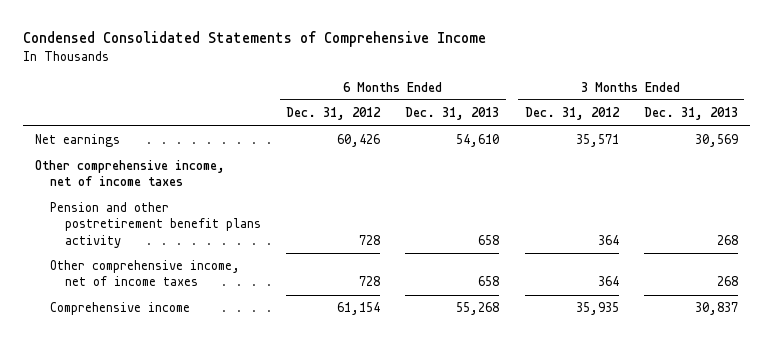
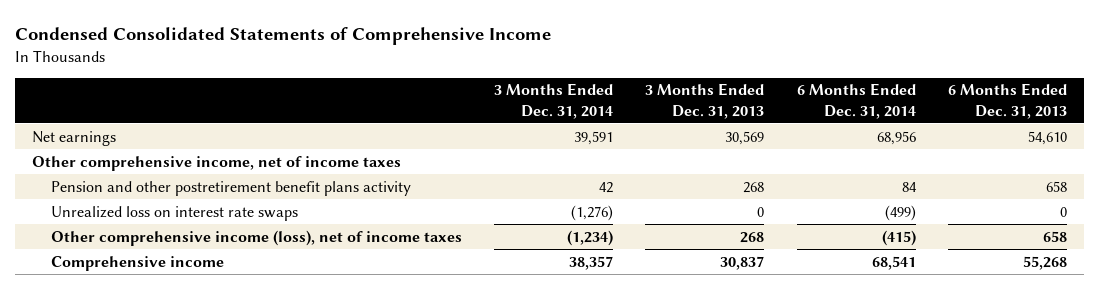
[286,107,382,121] Dec. 31, 2012 -> none
[524,107,620,121] Dec. 31, 2012 -> none
none -> [494,83,614,119] 3 Months Ended Dec. 31, 2014
none -> [796,83,916,119] 6 Months Ended Dec. 31, 2014
none -> [50,205,298,221] Unrealized loss on interest rate swaps
[50,260,241,287] Other comprehensive income, net of income taxes -> [50,229,462,246] Other comprehensive income (loss), net of income taxes

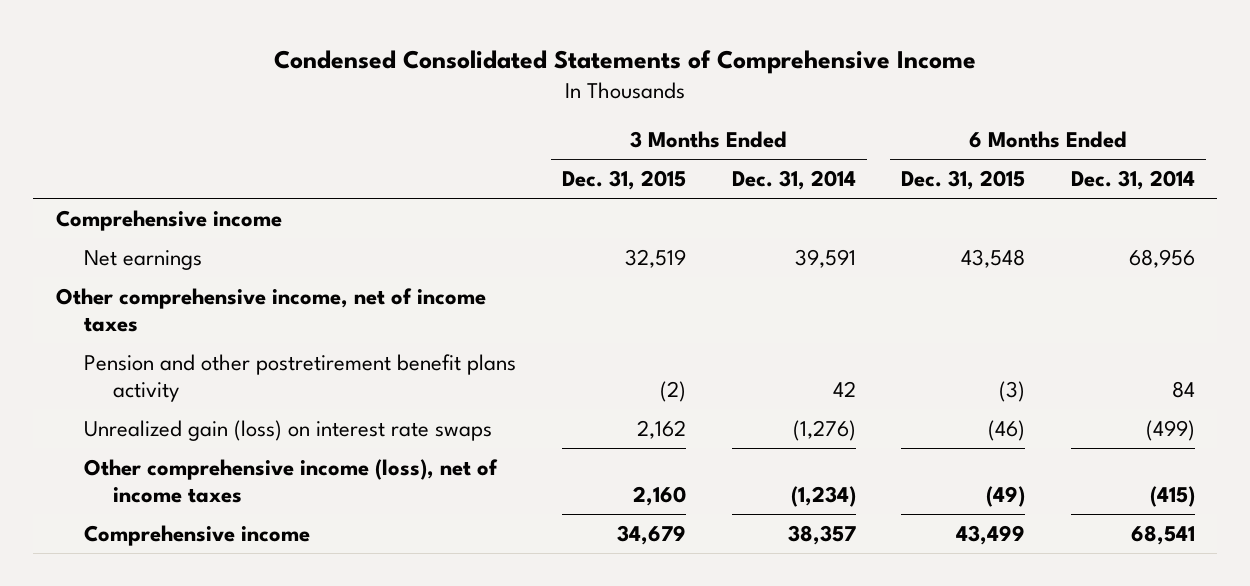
[645,83,765,119] 3 Months Ended Dec. 31, 2013 -> none
[948,83,1068,119] 6 Months Ended Dec. 31, 2013 -> none
none -> [561,170,686,191] Dec. 31, 2015
none -> [901,170,1026,191] Dec. 31, 2015
none -> [55,209,282,231] Comprehensive income
[50,205,298,221] Unrealized loss on interest rate swaps -> [84,419,493,441] Unrealized gain (loss) on interest rate swaps

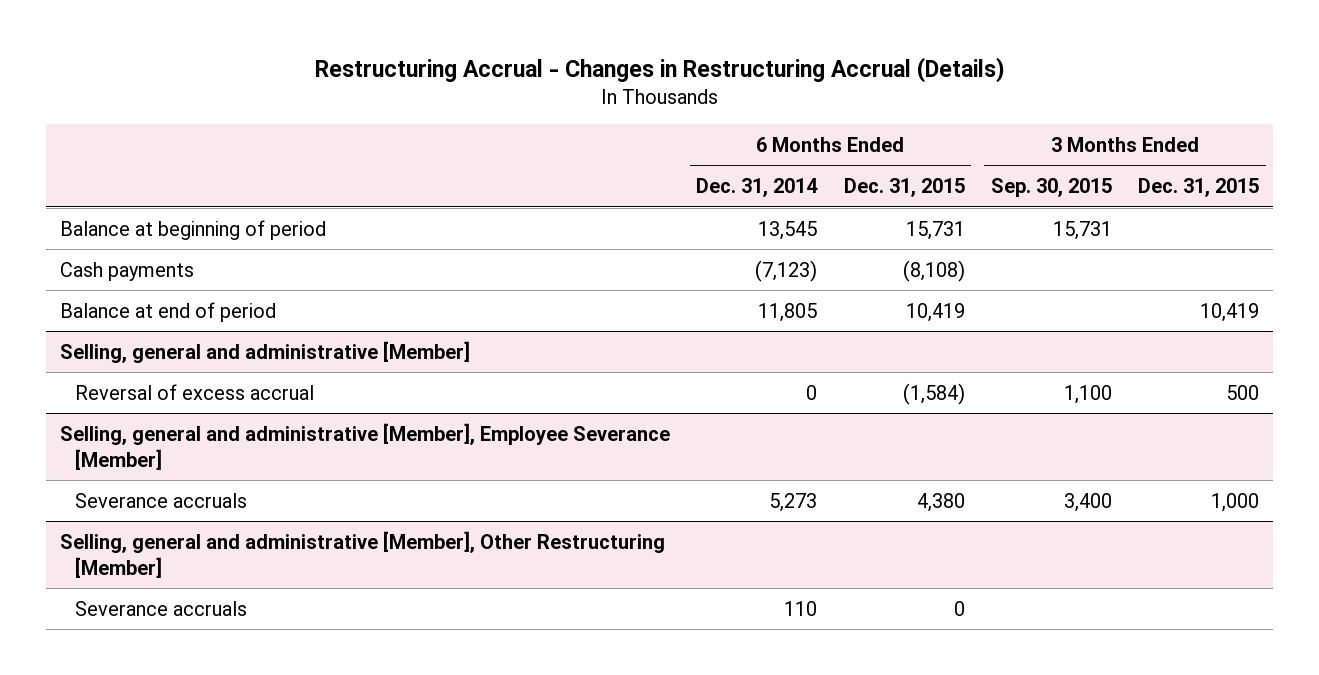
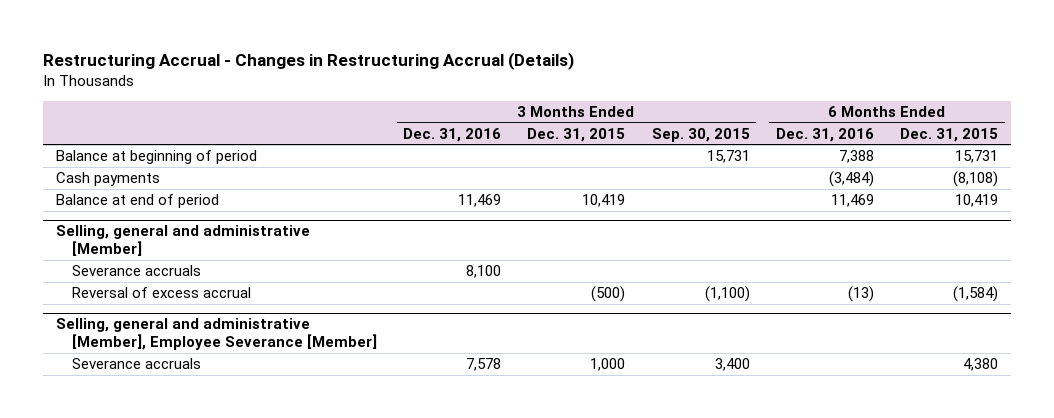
[696,178,819,198] Dec. 31, 2014 -> none
none -> [403,127,502,142] Dec. 31, 2016
none -> [775,127,874,142] Dec. 31, 2016
none -> [71,265,201,277] Severance accruals
[1063,384,1112,404] 1,100 -> [704,286,750,303] (1,100)
[1226,384,1260,400] 500 -> [591,286,626,303] (500)
[59,530,665,578] Selling, general and administrative [Member], Other Restructuring [Member] -> none
[75,600,248,616] Severance accruals -> none

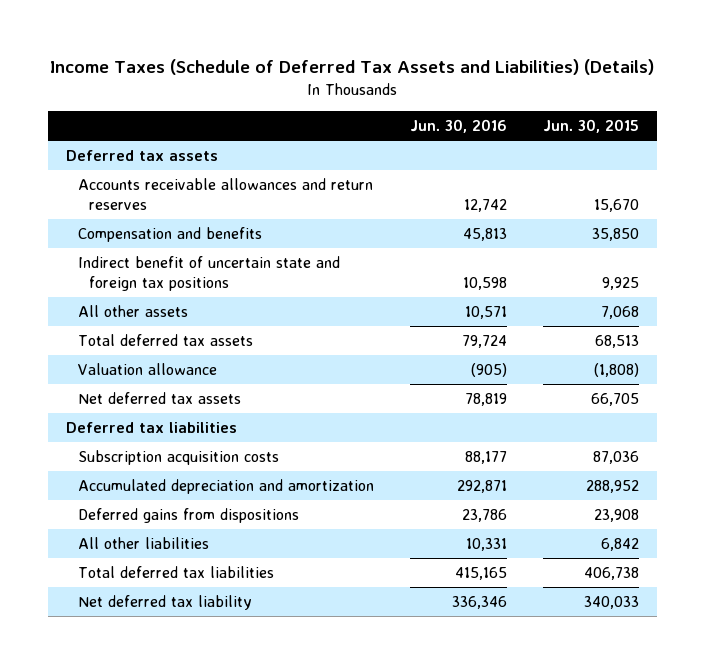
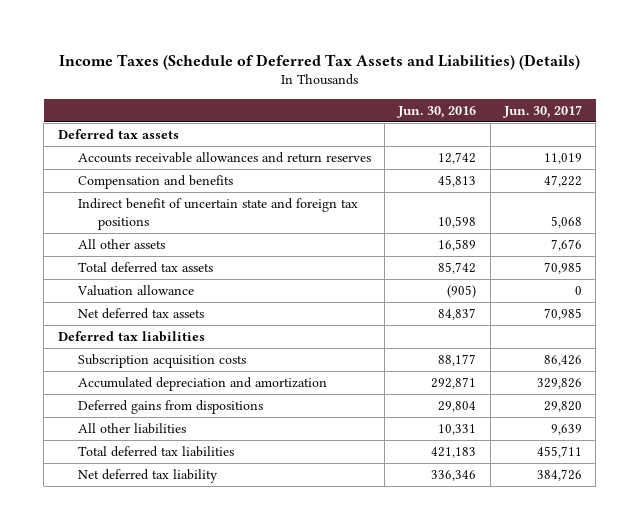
[542,119,639,134] Jun. 30, 2015 -> none
none -> [503,104,583,118] Jun. 30, 2017
[464,306,507,320] 10,571 -> [438,239,477,252] 16,589
[461,335,507,349] 79,724 -> [438,262,477,275] 85,742
[464,393,507,407] 78,819 -> [438,308,477,321] 84,837
[461,509,507,523] 23,786 -> [438,401,477,413] 29,804
[454,567,507,581] 415,165 -> [431,447,477,459] 421,183

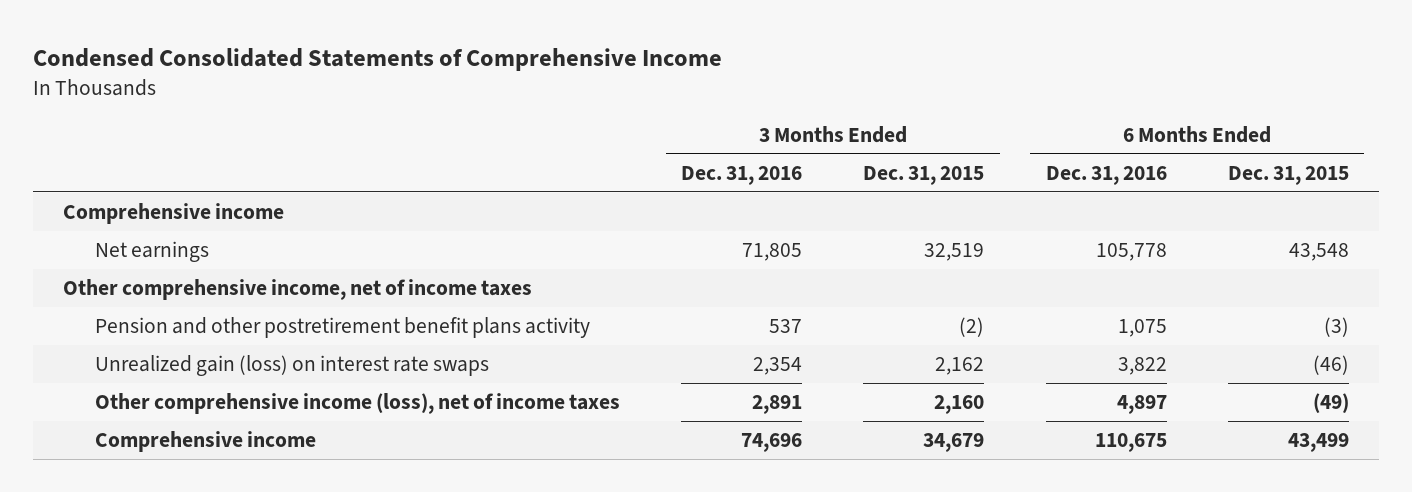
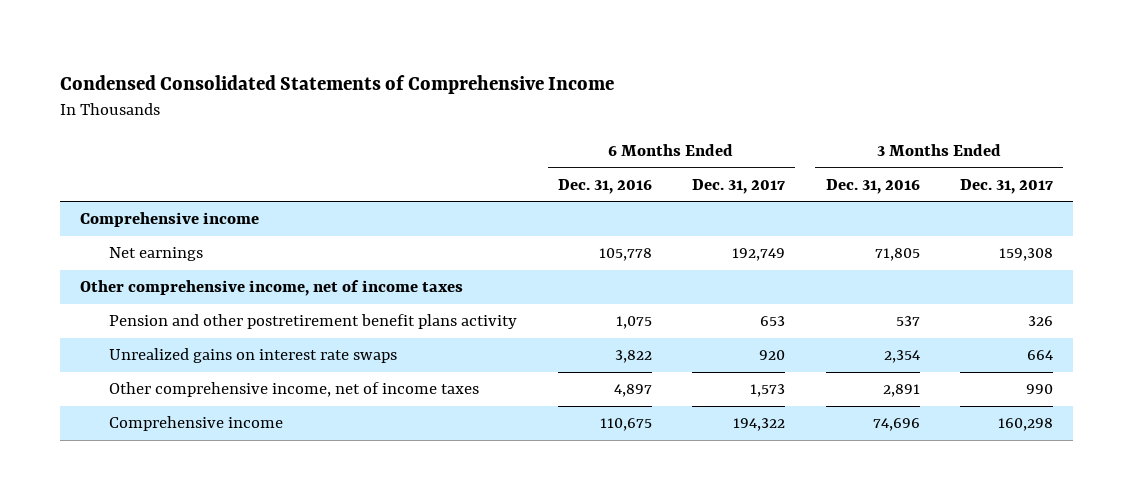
[863,165,985,185] Dec. 31, 2015 -> none
[1227,165,1349,185] Dec. 31, 2015 -> none
none -> [692,178,786,194] Dec. 31, 2017
none -> [959,178,1053,194] Dec. 31, 2017
[94,354,489,376] Unrealized gain (loss) on interest rate swaps -> [109,348,398,364] Unrealized gains on interest rate swaps
[94,392,620,414] Other comprehensive income (loss), net of income taxes -> [109,382,480,398] Other comprehensive income, net of income taxes

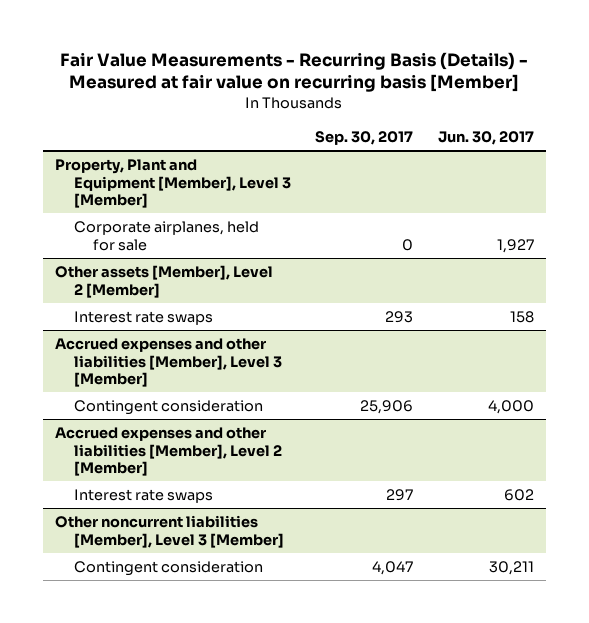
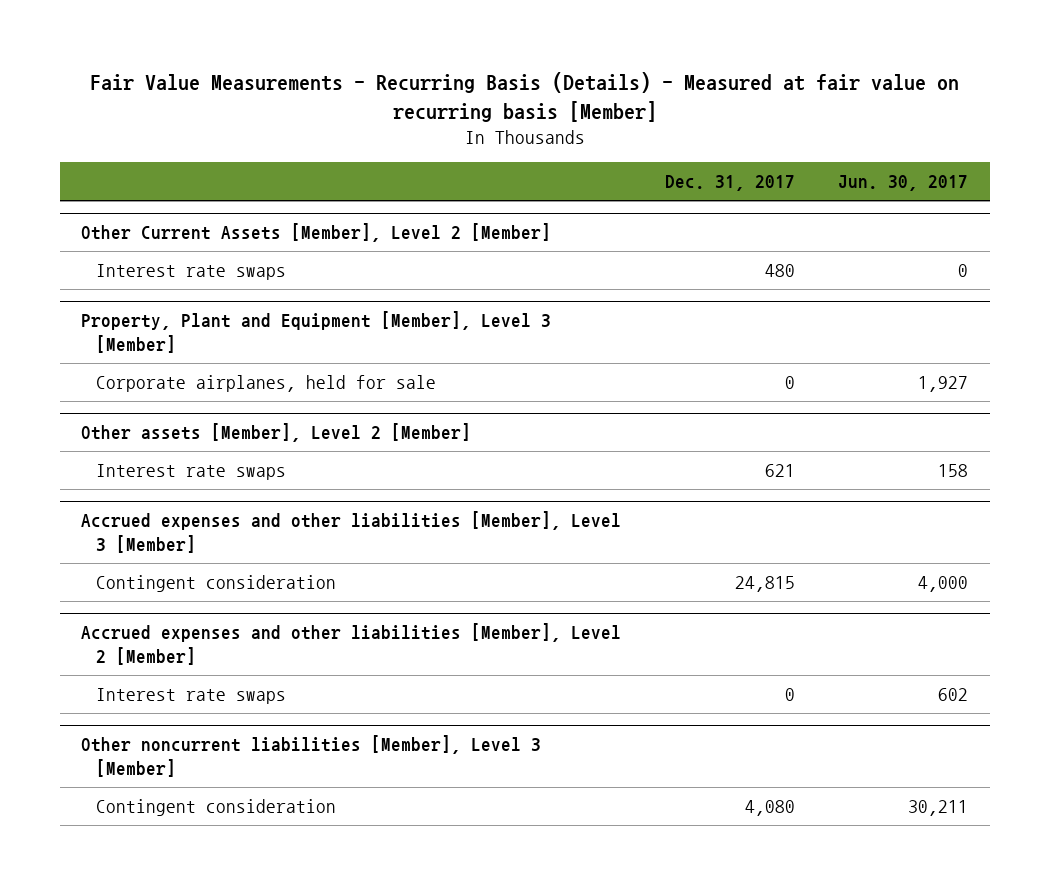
[315,131,414,146] Sep. 30, 2017 -> none
none -> [664,175,795,192] Dec. 31, 2017
none -> [81,223,552,243] Other Current Assets [Member], Level 2 [Member]
none -> [95,263,286,280] Interest rate swaps

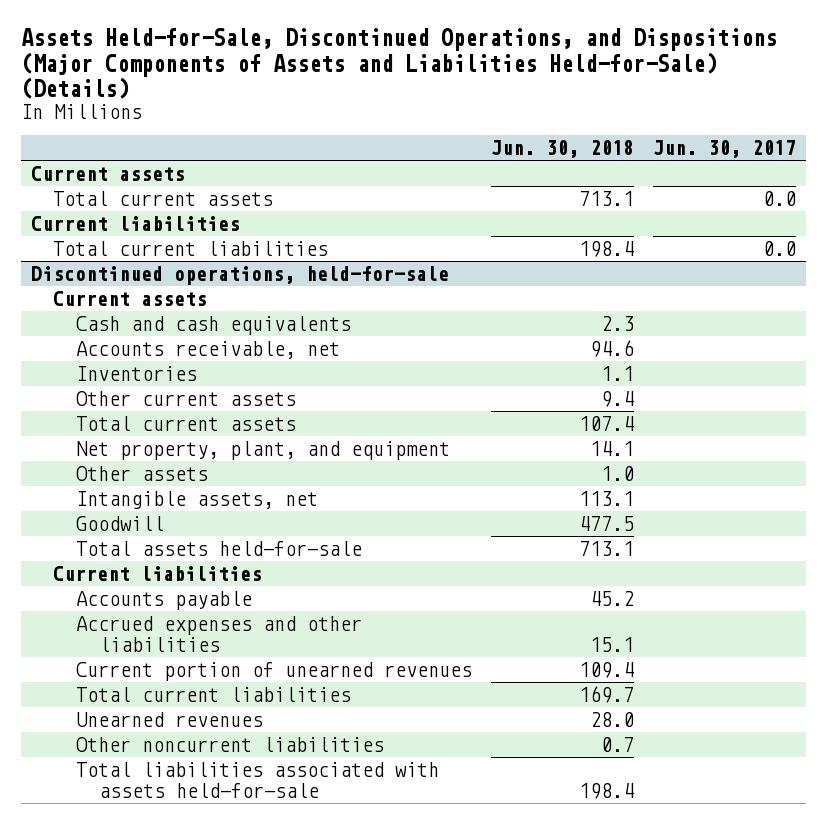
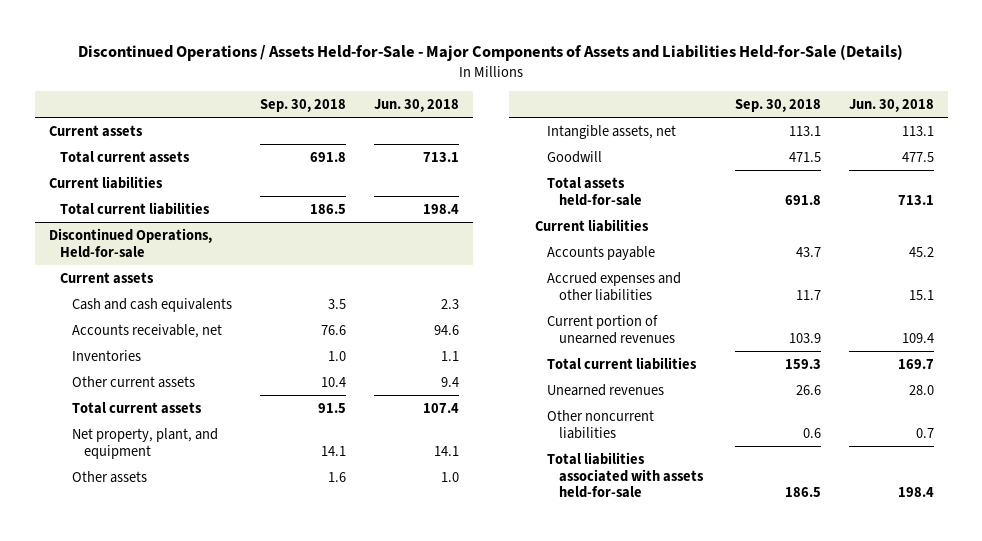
[21,28,778,99] Assets Held-for-Sale, Discontinued Operations, and Dispositions (Major Components of Assets and Liabilities Held-for-Sale) (Details) -> [78,44,904,62] Discontinued Operations / Assets Held-for-Sale - Major Components of Assets and Liabilities Held-for-Sale (Details)
[653,140,797,159] Jun. 30, 2017 -> none
none -> [260,99,347,113] Sep. 30, 2018
[30,266,449,286] Discontinued operations, held-for-sale -> [48,227,212,258] Discontinued Operations, Held-for-sale

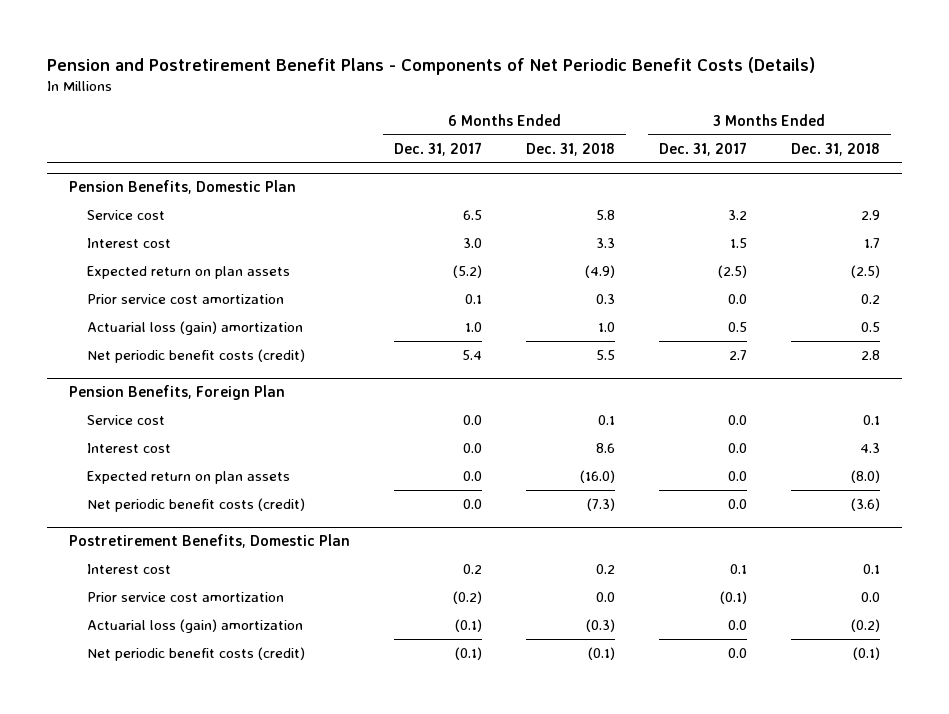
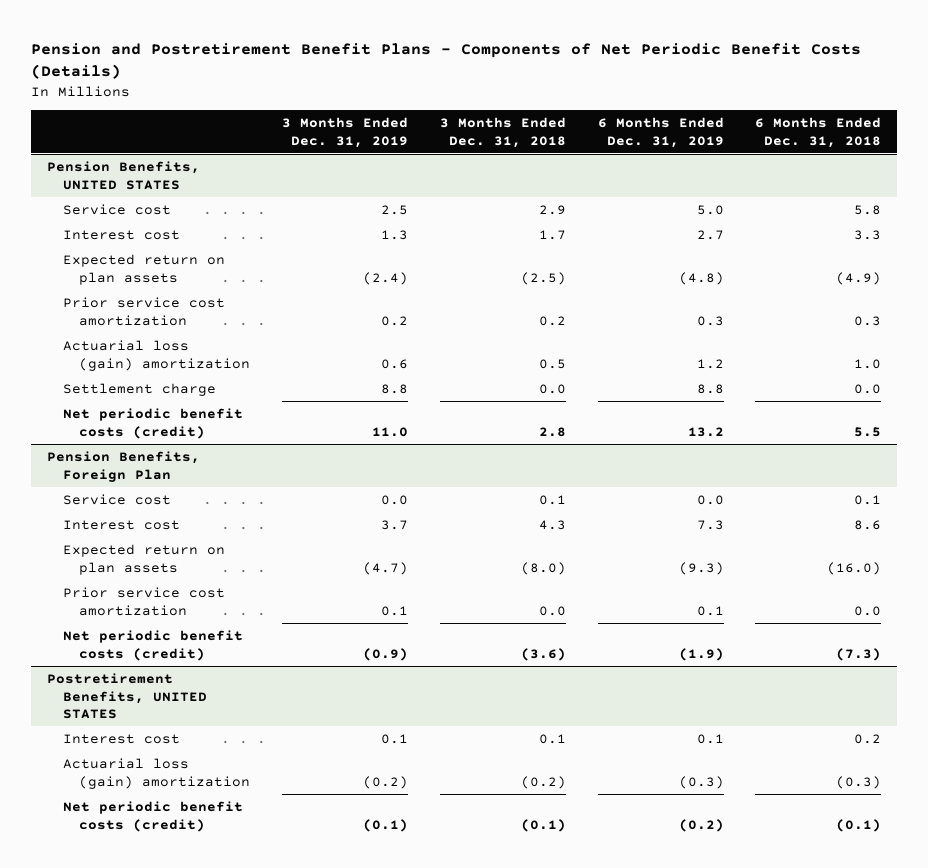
[394,141,483,156] Dec. 31, 2017 -> none
[658,141,747,156] Dec. 31, 2017 -> none
none -> [281,116,408,148] 3 Months Ended Dec. 31, 2019
none -> [597,116,724,148] 6 Months Ended Dec. 31, 2019
[69,180,297,195] Pension Benefits, Domestic Plan -> none
none -> [46,160,200,190] Pension Benefits, UNITED STATES
none -> [62,382,216,396] Settlement charge
none -> [62,586,225,616] Prior service cost amortization
[69,534,351,549] Postretirement Benefits, Domestic Plan -> none
none -> [46,672,207,720] Postretirement Benefits, UNITED STATES
[86,592,284,603] Prior service cost amortization -> none

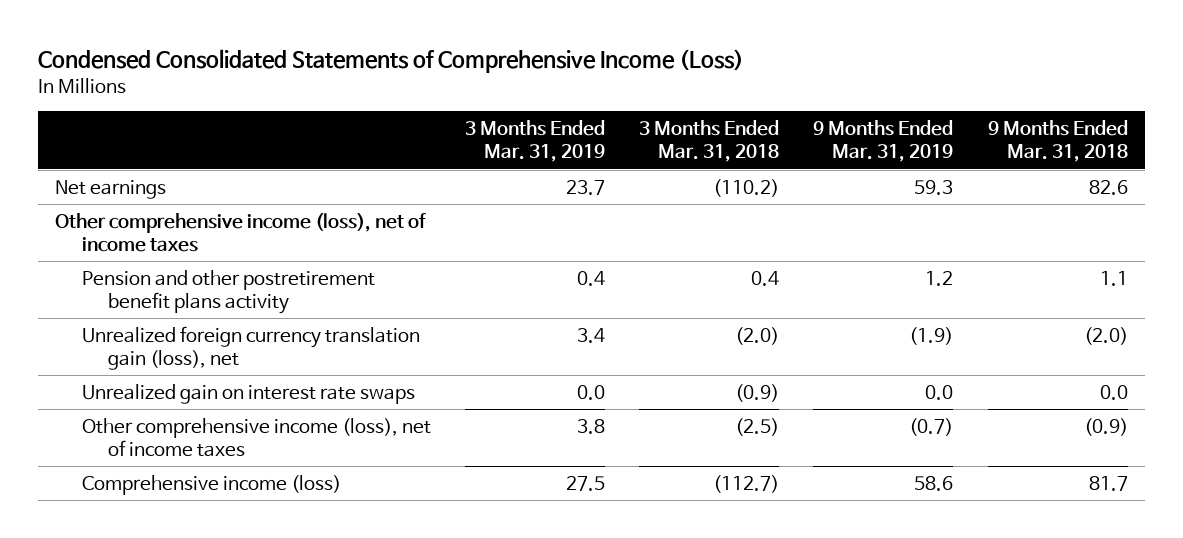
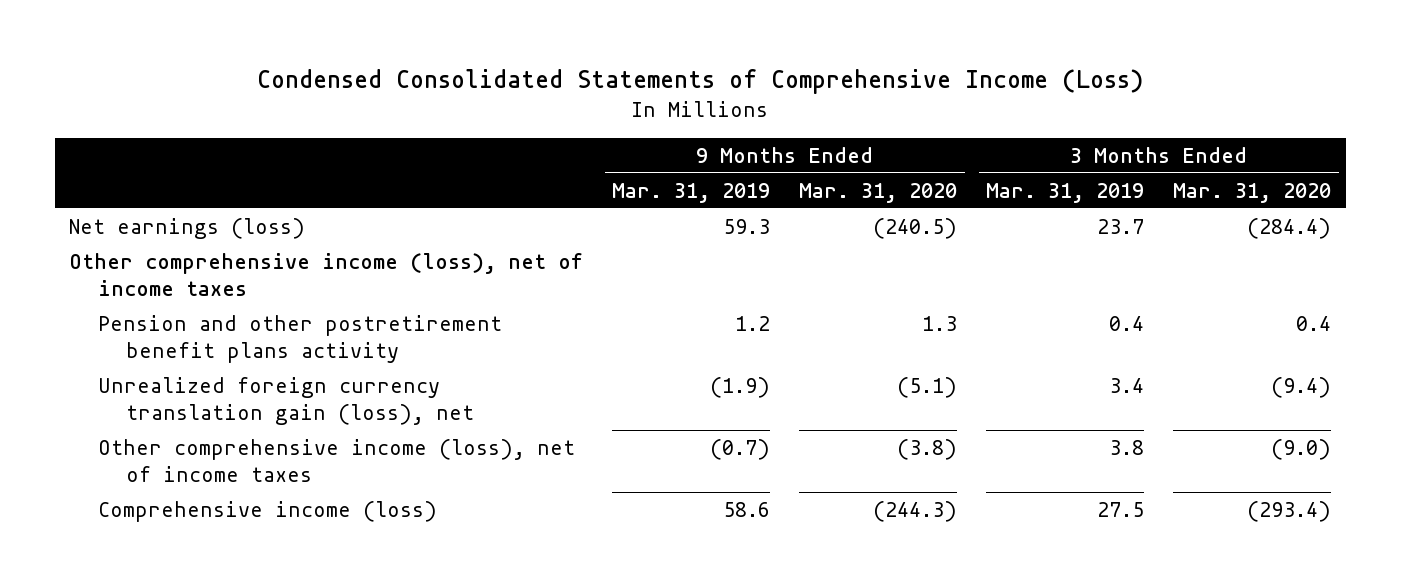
[639,120,780,163] 3 Months Ended Mar. 31, 2018 -> none
[987,120,1128,163] 9 Months Ended Mar. 31, 2018 -> none
none -> [799,182,958,203] Mar. 31, 2020
none -> [1173,182,1332,203] Mar. 31, 2020
[55,179,167,199] Net earnings -> [69,217,306,239] Net earnings (loss)
[81,383,415,404] Unrealized gain on interest rate swaps -> none

